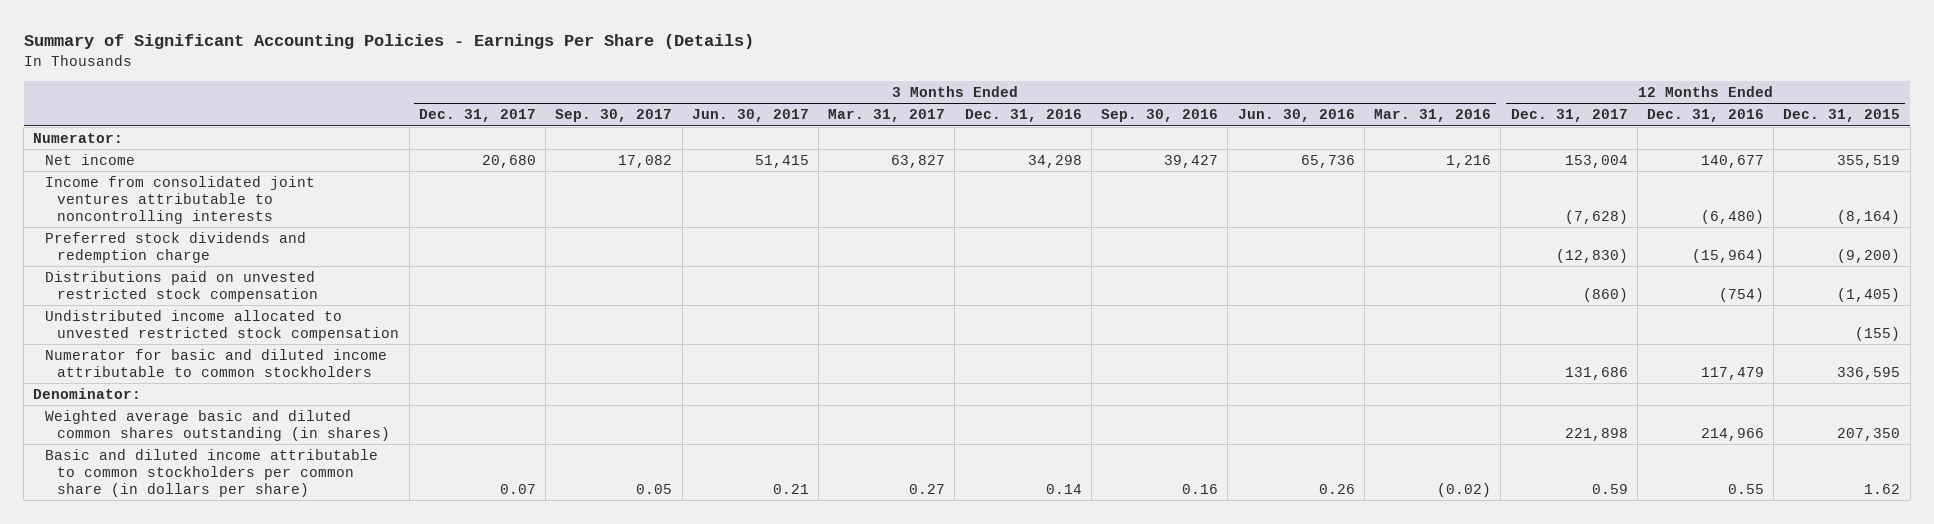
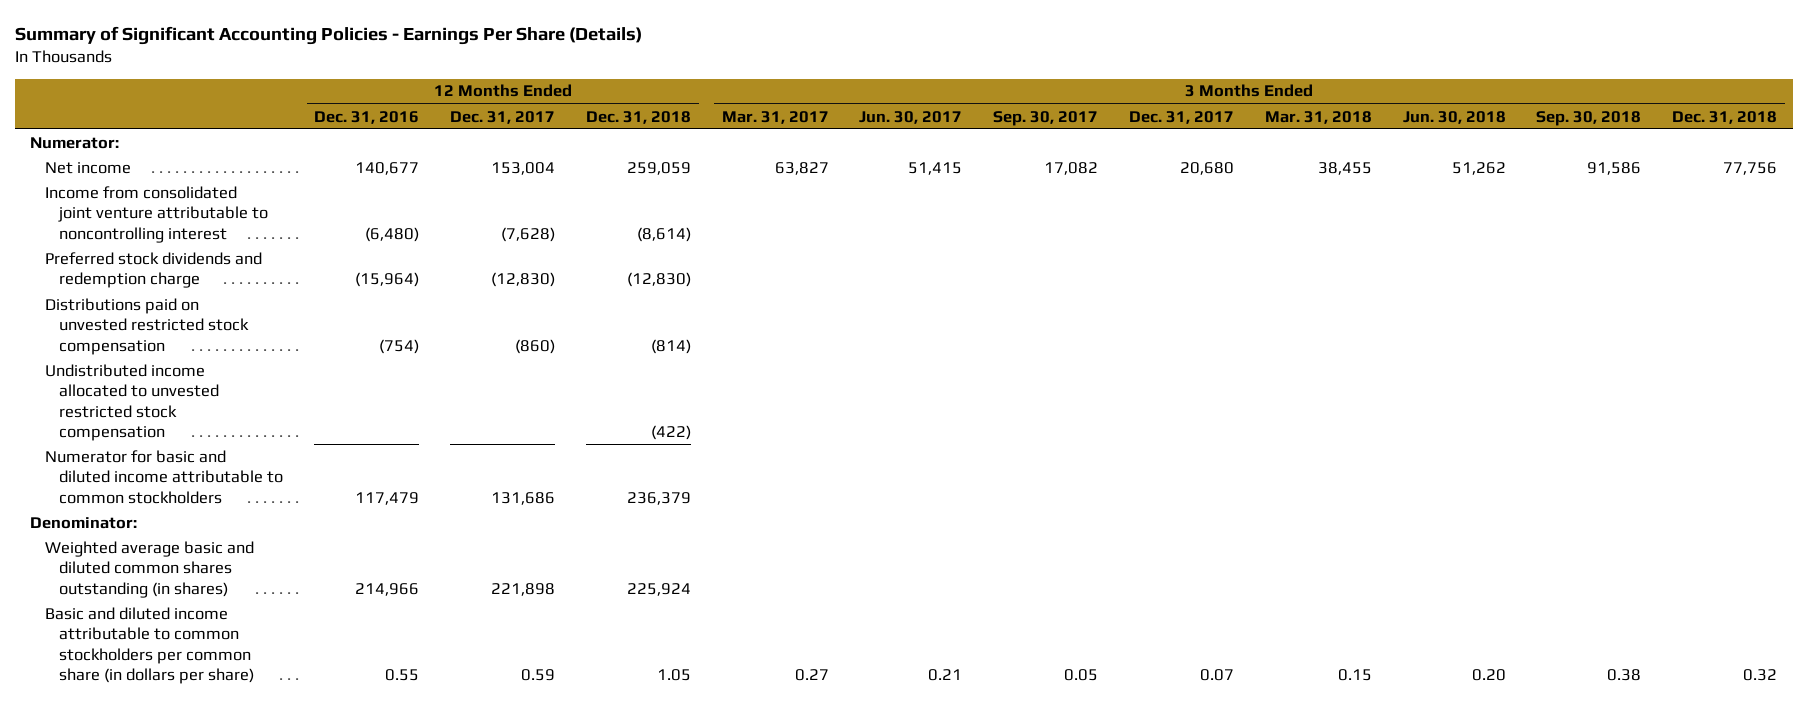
[964,109,1082,123] Dec. 31, 2016 -> none
[1101,109,1219,123] Sep. 30, 2016 -> none
[1237,109,1355,123] Jun. 30, 2016 -> none
[1374,109,1492,123] Mar. 31, 2016 -> none
[1783,109,1901,123] Dec. 31, 2015 -> none
none -> [585,110,691,124] Dec. 31, 2018
none -> [1264,110,1372,124] Mar. 31, 2018
none -> [1402,110,1506,124] Jun. 30, 2018
none -> [1536,110,1642,126] Sep. 30, 2018
none -> [1672,110,1778,124] Dec. 31, 2018
[45,176,316,224] Income from consolidated joint ventures attributable to noncontrolling interests -> [44,185,269,243] Income from consolidated joint venture attributable to noncontrolling interest

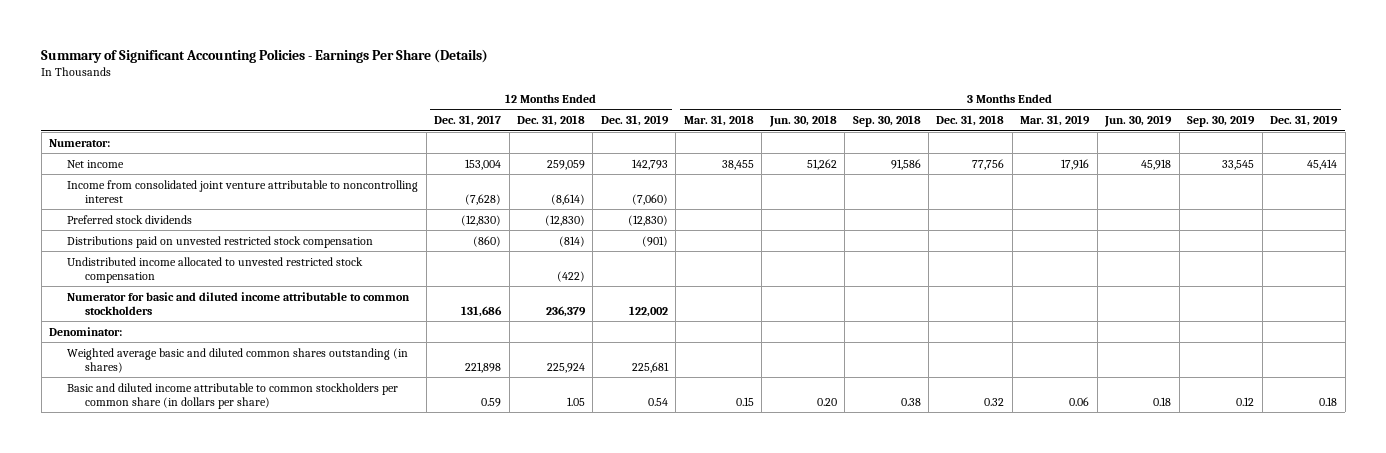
[314,110,420,124] Dec. 31, 2016 -> none
[721,110,829,124] Mar. 31, 2017 -> none
[859,110,963,124] Jun. 30, 2017 -> none
[993,110,1099,126] Sep. 30, 2017 -> none
[1128,110,1234,124] Dec. 31, 2017 -> none
none -> [600,115,669,127] Dec. 31, 2019
none -> [1020,115,1091,127] Mar. 31, 2019
none -> [1104,115,1173,128] Jun. 30, 2019
none -> [1187,115,1256,128] Sep. 30, 2019
none -> [1270,115,1339,127] Dec. 31, 2019
[44,251,262,289] Preferred stock dividends and redemption charge -> [67,214,193,224] Preferred stock dividends

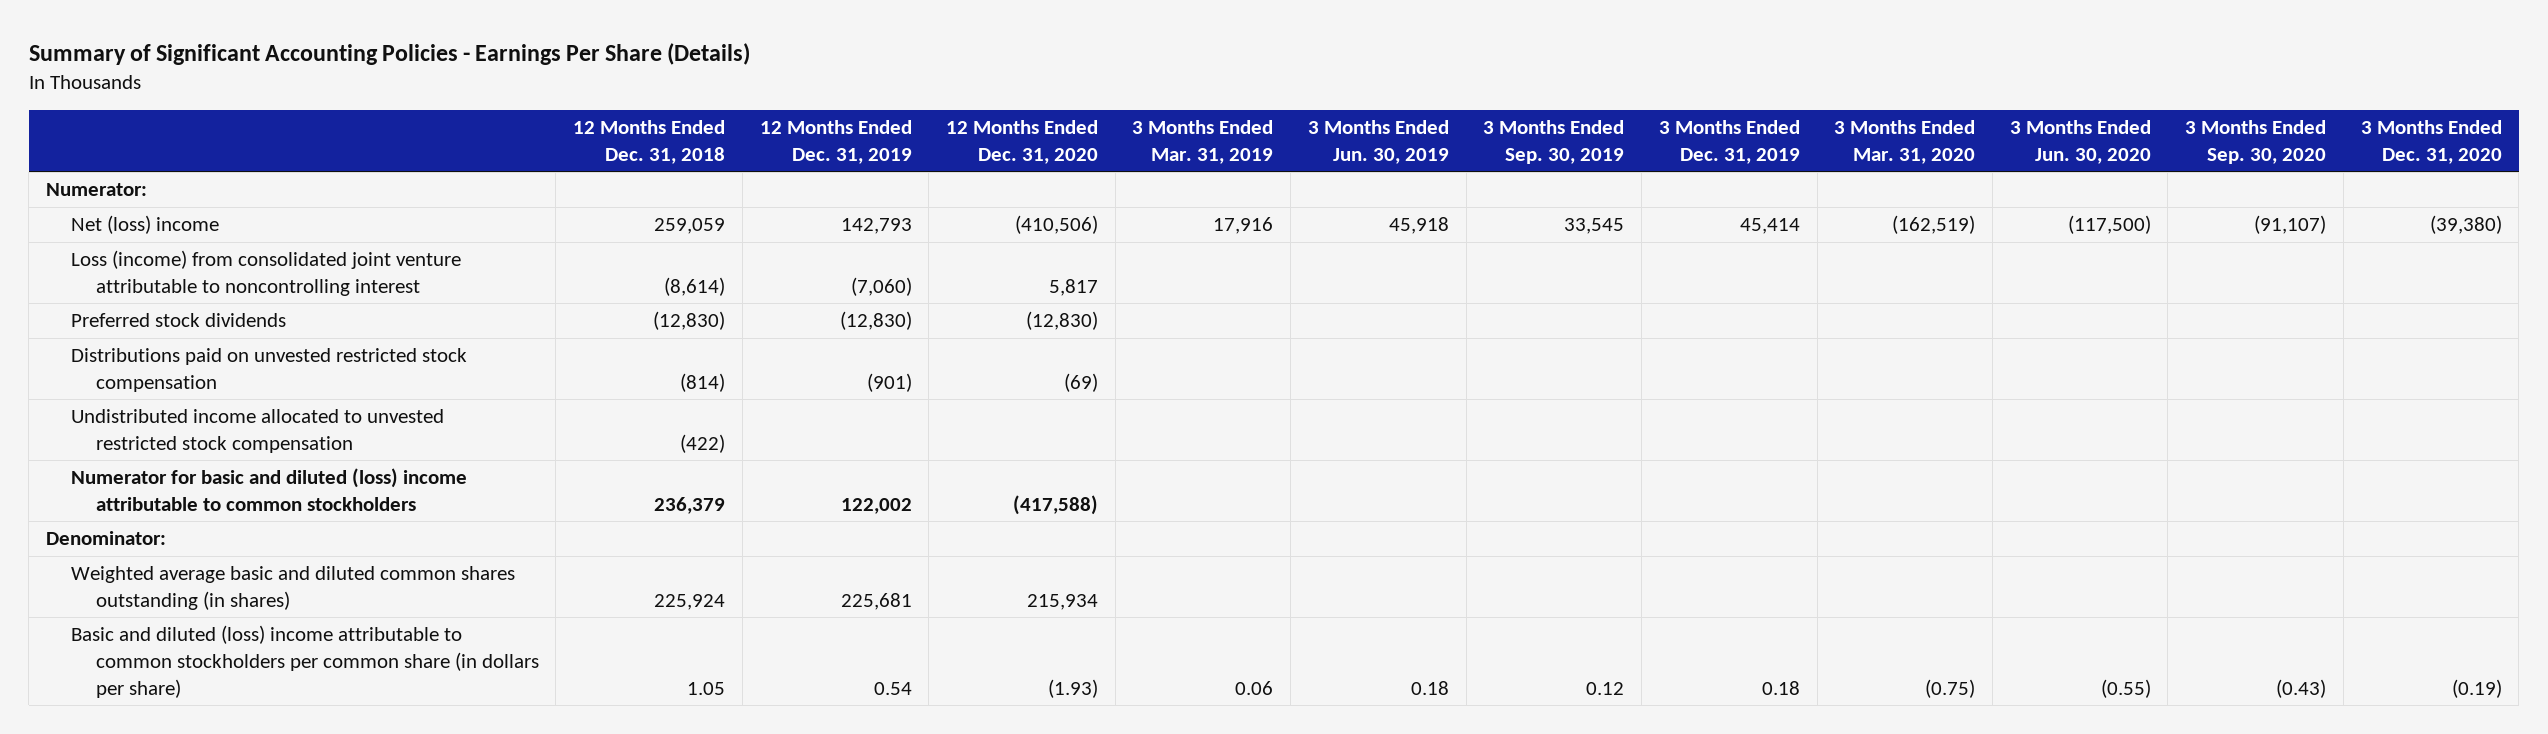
[434,115,502,127] Dec. 31, 2017 -> none
[683,115,754,127] Mar. 31, 2018 -> none
[768,115,837,128] Jun. 30, 2018 -> none
[852,115,921,128] Sep. 30, 2018 -> none
[936,115,1005,127] Dec. 31, 2018 -> none
none -> [946,119,1099,164] 12 Months Ended Dec. 31, 2020
none -> [1834,119,1976,164] 3 Months Ended Mar. 31, 2020
none -> [2009,119,2151,164] 3 Months Ended Jun. 30, 2020
none -> [2185,119,2327,164] 3 Months Ended Sep. 30, 2020
none -> [2360,119,2502,164] 3 Months Ended Dec. 31, 2020
[67,159,125,168] Net income -> [70,215,219,235] Net (loss) income
[67,179,419,203] Income from consolidated joint venture attributable to noncontrolling interest -> [70,250,461,296] Loss (income) from consolidated joint venture attributable to noncontrolling interest
[67,291,411,315] Numerator for basic and diluted income attributable to common stockholders -> [70,468,467,511] Numerator for basic and diluted (loss) income attributable to common stockholders
[67,382,399,409] Basic and diluted income attributable to common stockholders per common share (in dollars per share) -> [70,625,539,698] Basic and diluted (loss) income attributable to common stockholders per common share (in dollars per share)

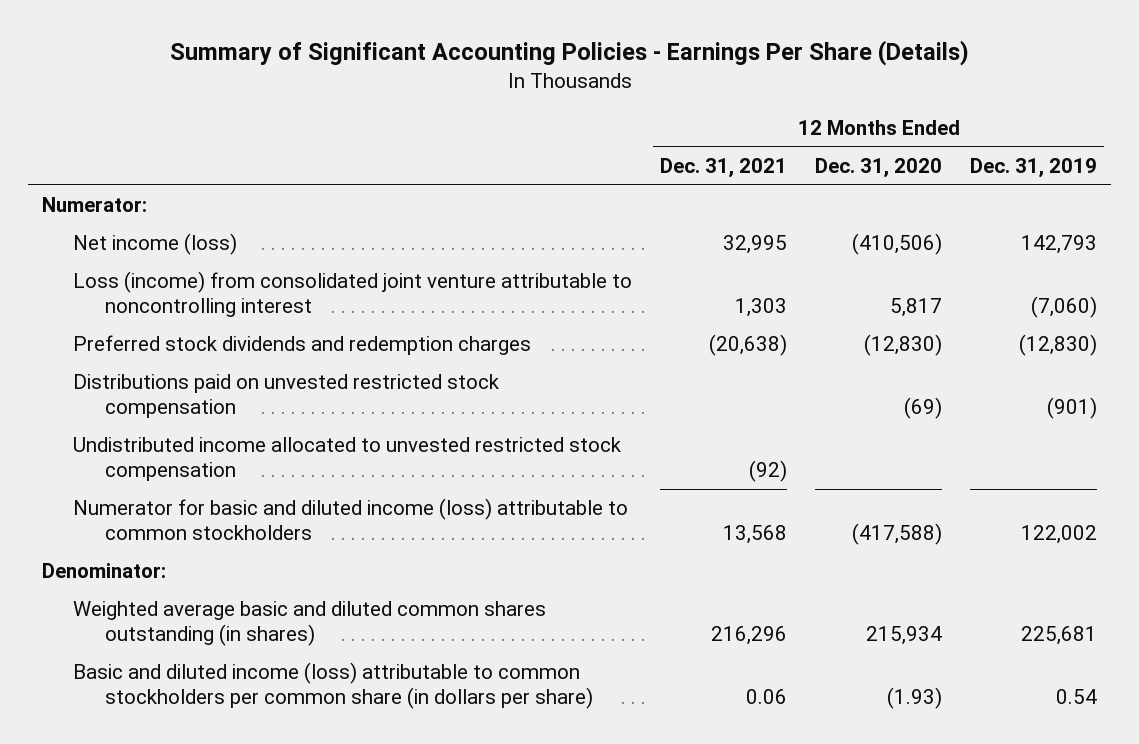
[573,119,726,164] 12 Months Ended Dec. 31, 2018 -> none
[1132,119,1274,164] 3 Months Ended Mar. 31, 2019 -> none
[1307,119,1449,164] 3 Months Ended Jun. 30, 2019 -> none
[1483,119,1625,164] 3 Months Ended Sep. 30, 2019 -> none
[1658,119,1800,164] 3 Months Ended Dec. 31, 2019 -> none
[1834,119,1976,164] 3 Months Ended Mar. 31, 2020 -> none
[2009,119,2151,164] 3 Months Ended Jun. 30, 2020 -> none
[2185,119,2327,164] 3 Months Ended Sep. 30, 2020 -> none
[2360,119,2502,164] 3 Months Ended Dec. 31, 2020 -> none
none -> [660,157,788,178] Dec. 31, 2021
[70,215,219,235] Net (loss) income -> [73,233,238,256] Net income (loss)
[70,313,286,328] Preferred stock dividends -> [73,335,532,356] Preferred stock dividends and redemption charges
[70,468,467,511] Numerator for basic and diluted (loss) income attributable to common stockholders -> [73,498,629,541] Numerator for basic and diluted income (loss) attributable to common stockholders
[70,625,539,698] Basic and diluted (loss) income attributable to common stockholders per common share (in dollars per share) -> [73,662,593,710] Basic and diluted income (loss) attributable to common stockholders per common share (in dollars per share)

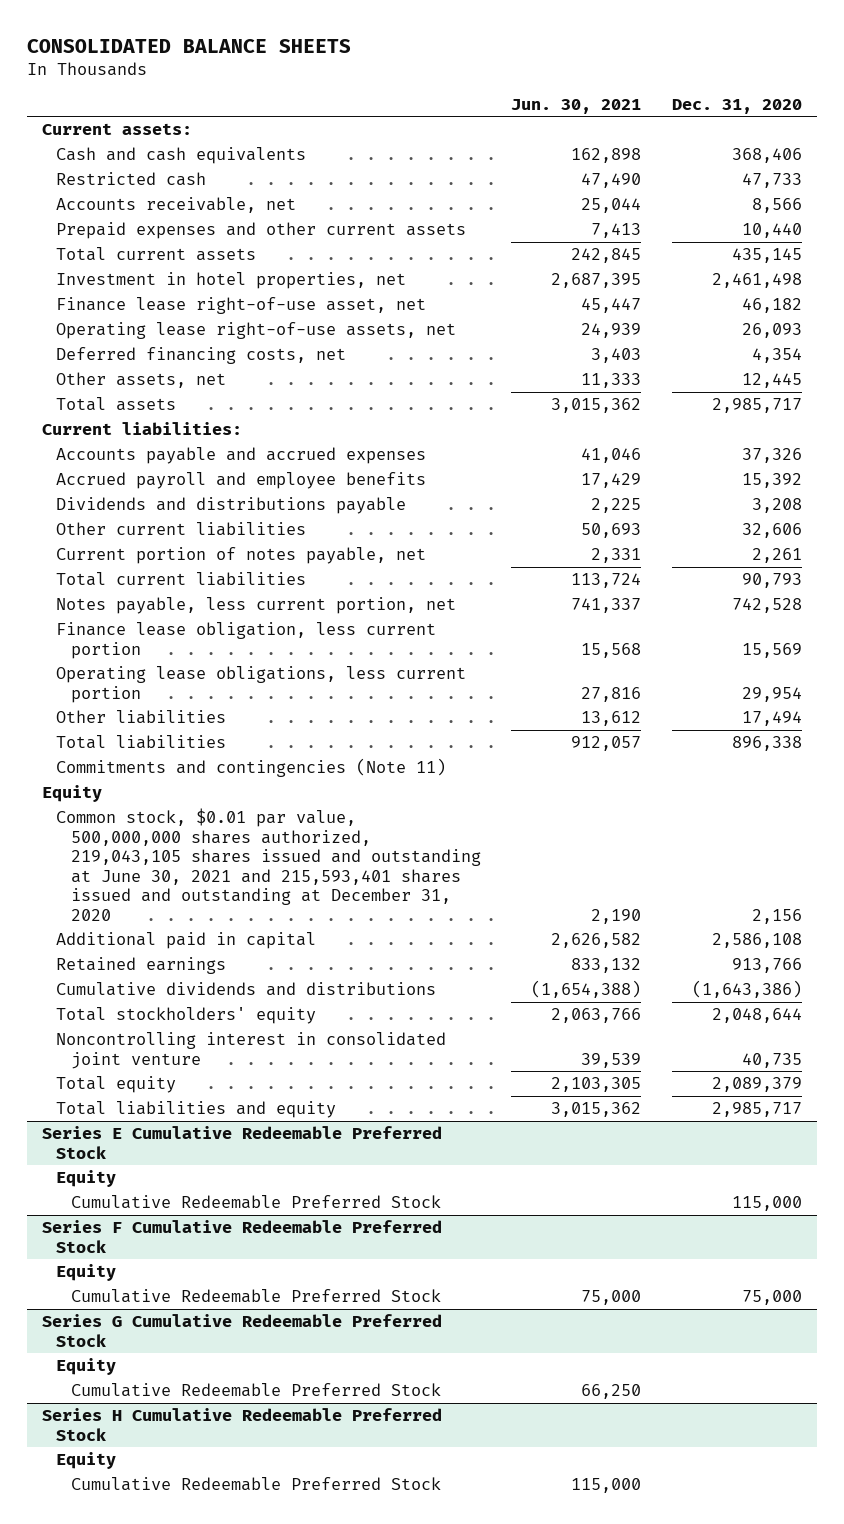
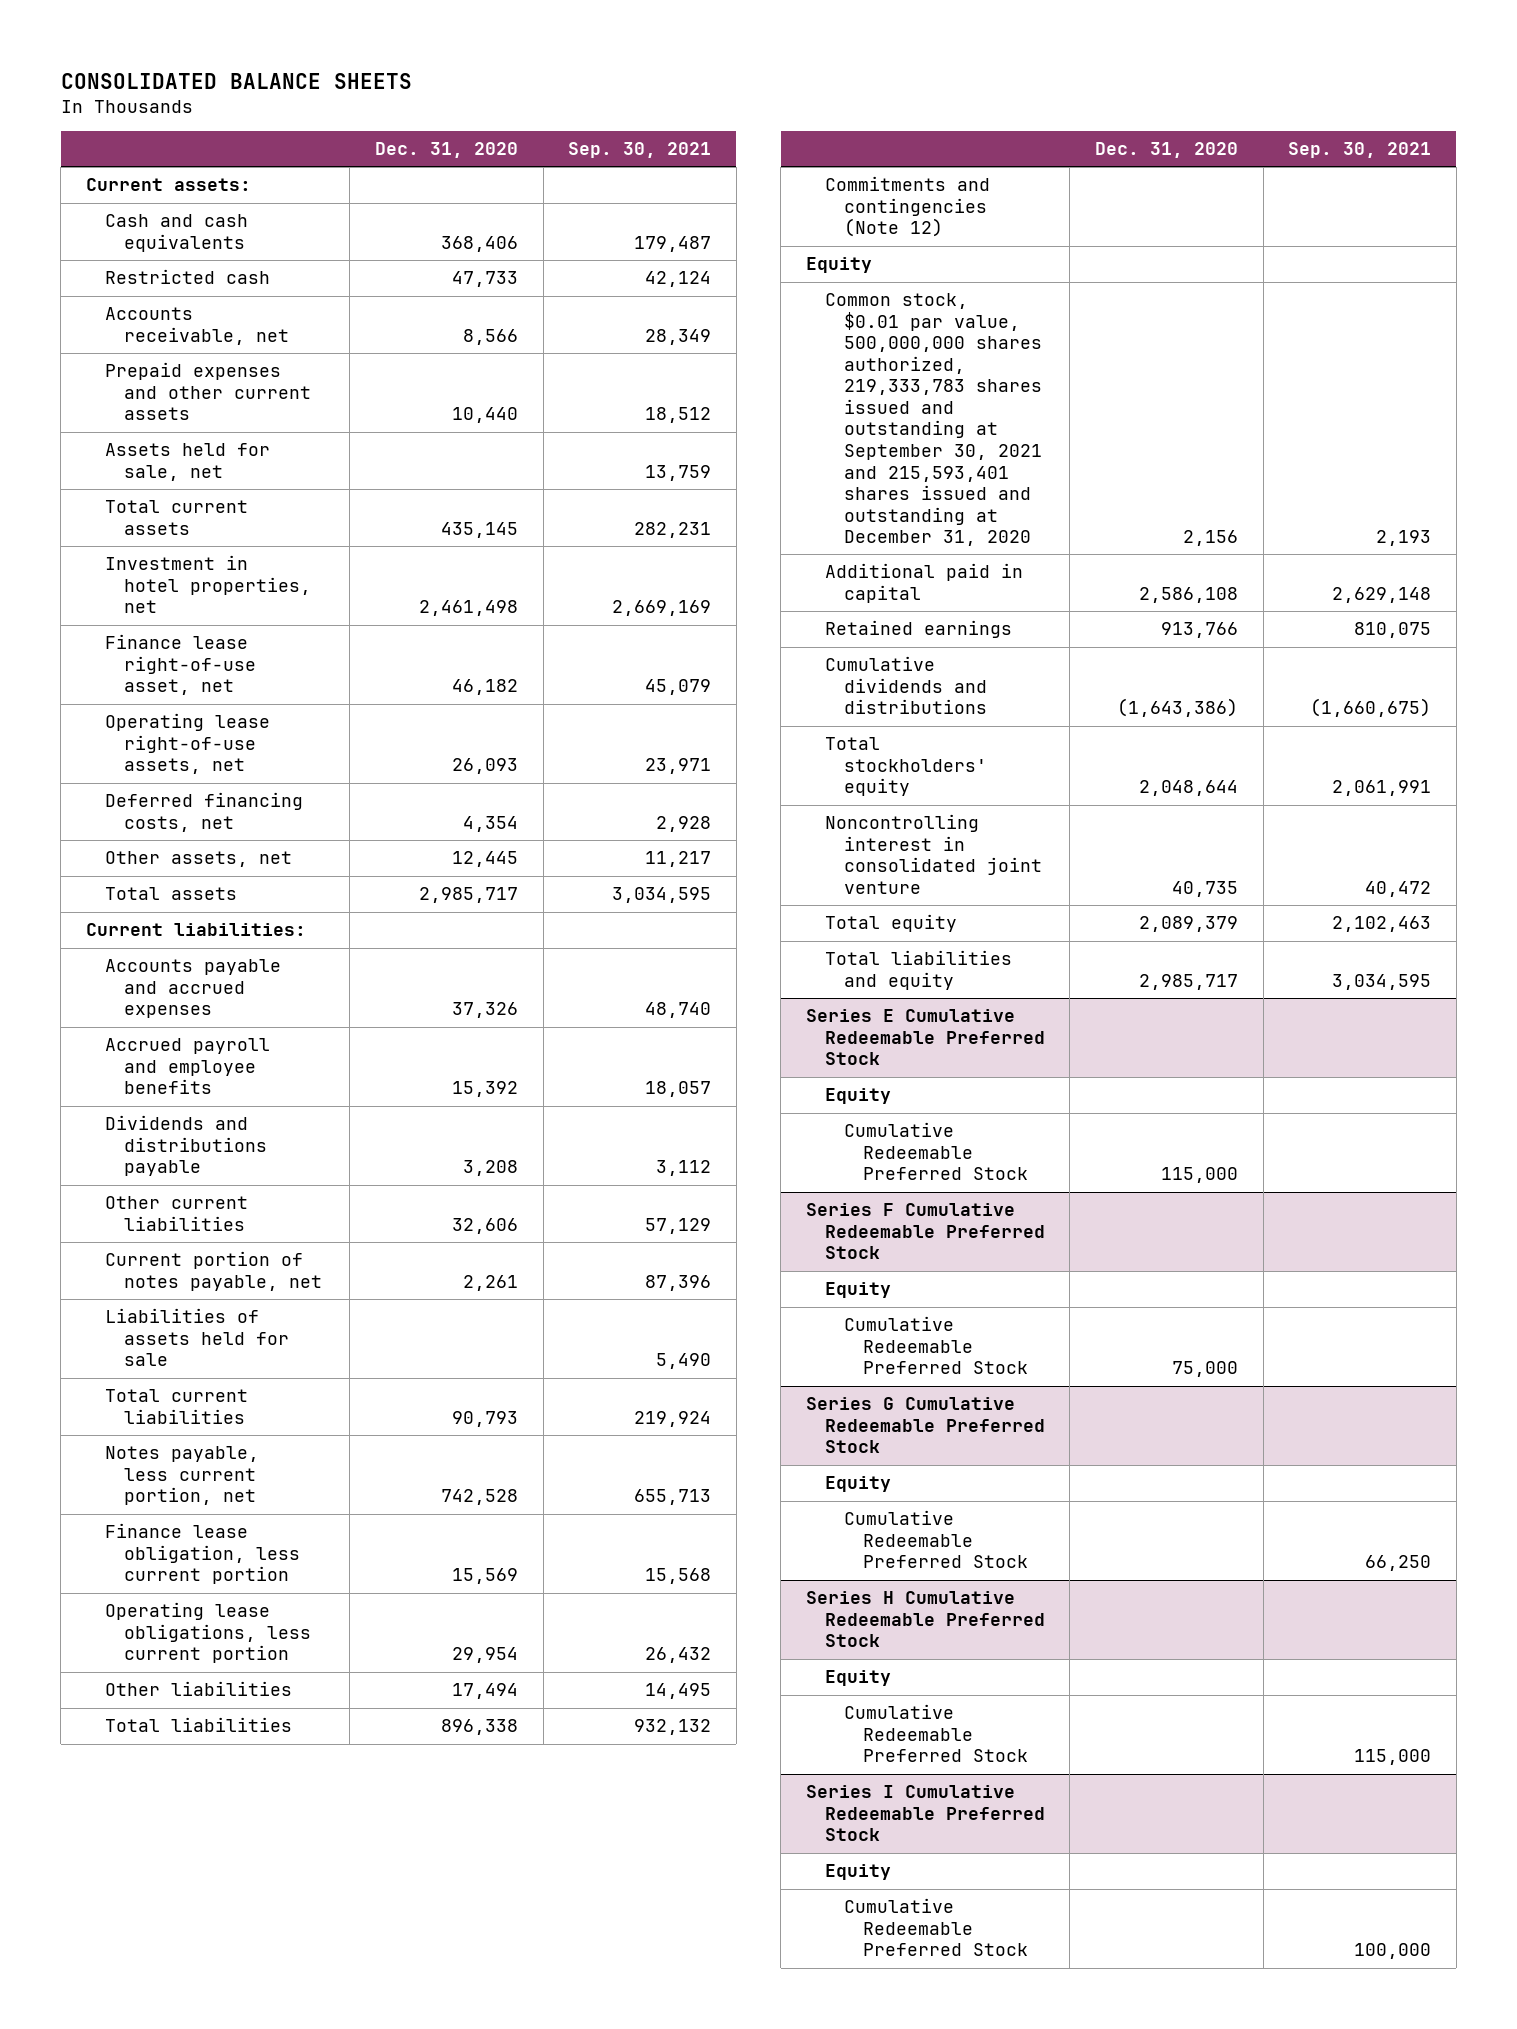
[511,98,642,114] Jun. 30, 2021 -> none
none -> [568,142,712,159] Sep. 30, 2021
none -> [104,443,270,481] Assets held for sale, net
none -> [104,1308,289,1367] Liabilities of assets held for sale
[56,758,447,778] Commitments and contingencies (Note 11) -> [824,176,990,238] Commitments and contingencies (Note 12)
[56,808,481,921] Common stock, $0.01 par value, 500,000,000 shares authorized, 219,043,105 shares issued and outstanding at June 30, 2021 and 215,593,401 shares issued and outstanding at December 31, 2020 -> [824,293,1042,547] Common stock, $0.01 par value, 500,000,000 shares authorized, 219,333,783 shares issued and outstanding at September 30, 2021 and 215,593,401 shares issued and outstanding at December 31, 2020
none -> [805,1785,1045,1842] Series I Cumulative Redeemable Preferred Stock
none -> [824,1864,891,1881] Equity
none -> [843,1898,1028,1957] Cumulative Redeemable Preferred Stock

